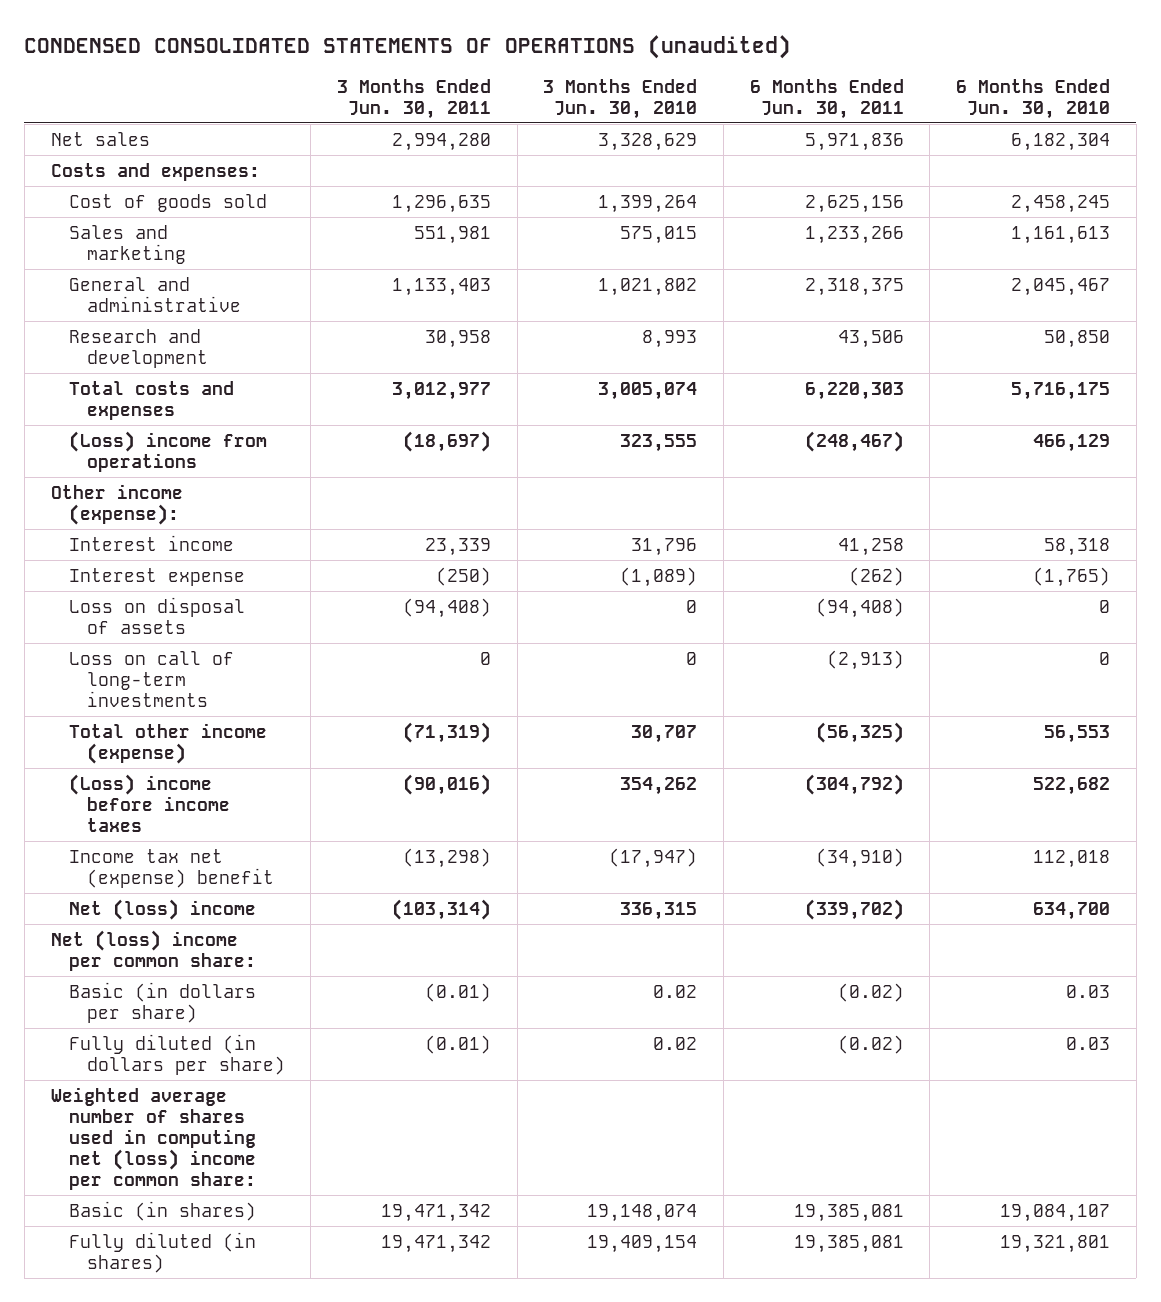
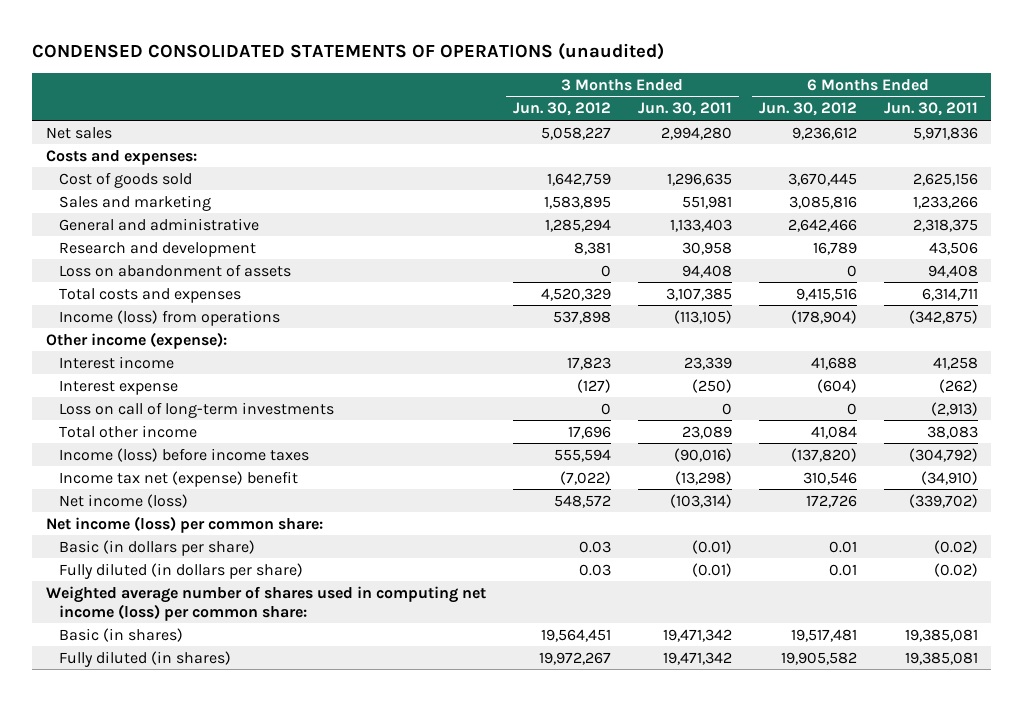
[543,78,698,119] 3 Months Ended Jun. 30, 2010 -> none
[956,78,1111,119] 6 Months Ended Jun. 30, 2010 -> none
none -> [512,102,611,117] Jun. 30, 2012
none -> [758,102,857,117] Jun. 30, 2012
none -> [59,263,292,277] Loss on abandonment of assets
[392,381,492,400] 3,012,977 -> [665,287,732,301] 3,107,385
[804,381,904,400] 6,220,303 -> [921,287,978,301] 6,314,711
[68,430,267,472] (Loss) income from operations -> [59,309,281,326] Income (loss) from operations
[403,430,492,452] (18,697) -> [673,309,732,324] (113,105)
[804,430,904,452] (248,467) -> [908,309,978,324] (342,875)
[68,596,245,634] Loss on disposal of assets -> none
[68,722,267,764] Total other income (expense) -> [59,424,198,438] Total other income
[403,721,492,743] (71,319) -> [681,425,732,439] 23,089
[815,721,904,743] (56,325) -> [926,425,978,439] 38,083
[68,773,230,832] (Loss) income before income taxes -> [59,447,310,462] Income (loss) before income taxes
[68,898,256,920] Net (loss) income -> [59,493,189,508] Net income (loss)
[50,929,256,971] Net (loss) income per common share: -> [45,515,323,533] Net income (loss) per common share:
[50,1086,256,1190] Weighted average number of shares used in computing net (loss) income per common share: -> [45,585,486,621] Weighted average number of shares used in computing net income (loss) per common share:

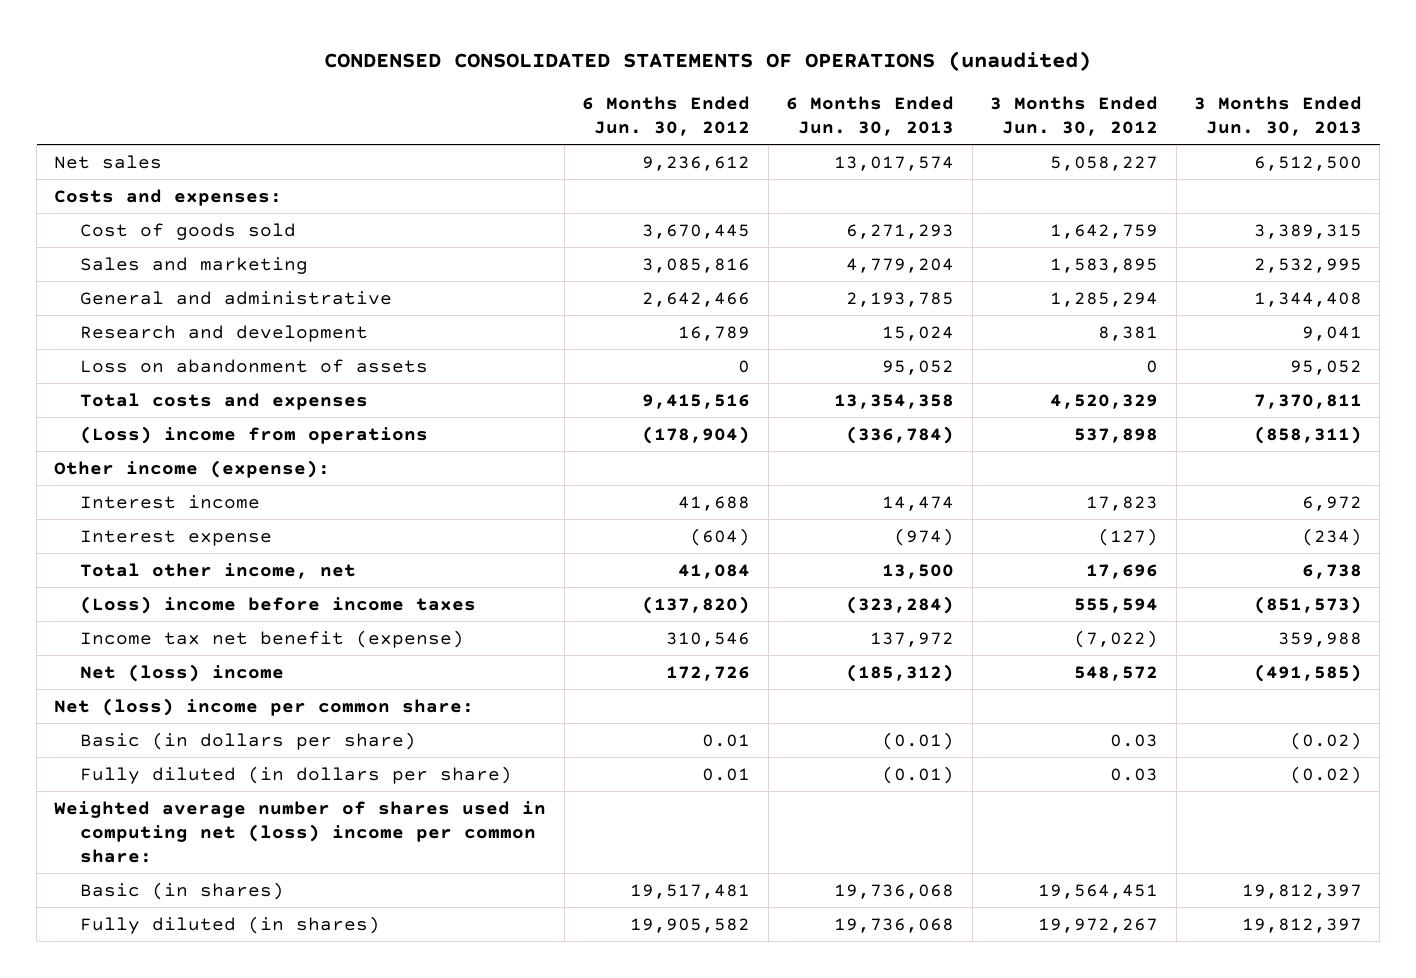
[637,102,732,117] Jun. 30, 2011 -> none
[883,102,978,117] Jun. 30, 2011 -> none
none -> [786,96,955,137] 6 Months Ended Jun. 30, 2013
none -> [1193,96,1362,137] 3 Months Ended Jun. 30, 2013
[59,309,281,326] Income (loss) from operations -> [80,425,429,444] (Loss) income from operations
[59,401,335,418] Loss on call of long-term investments -> none
[59,424,198,438] Total other income -> [80,562,357,579] Total other income, net
[59,447,310,462] Income (loss) before income taxes -> [80,595,477,614] (Loss) income before income taxes
[59,470,299,487] Income tax net (expense) benefit -> [80,629,465,648] Income tax net benefit (expense)
[59,493,189,508] Net income (loss) -> [80,663,285,682] Net (loss) income
[45,515,323,533] Net income (loss) per common share: -> [54,697,475,716] Net (loss) income per common share:
[45,585,486,621] Weighted average number of shares used in computing net income (loss) per common share: -> [54,800,547,864] Weighted average number of shares used in computing net (loss) income per common share:

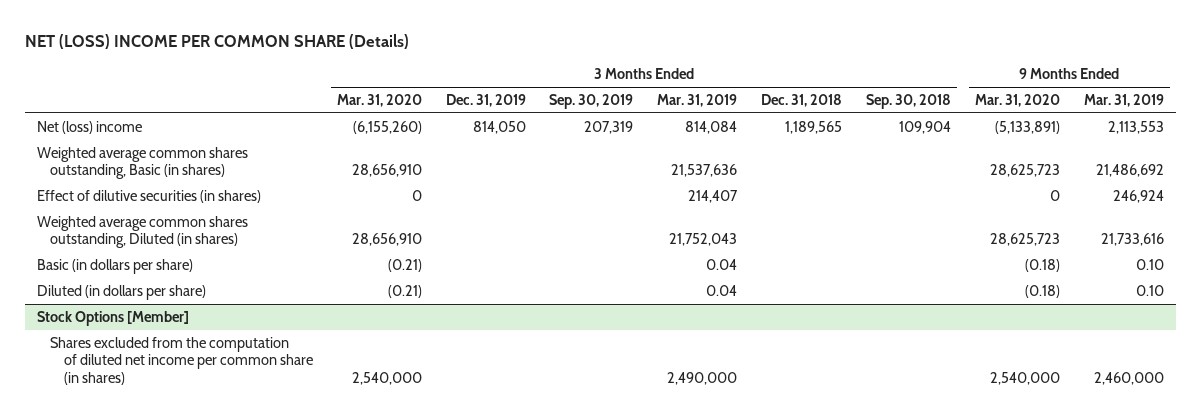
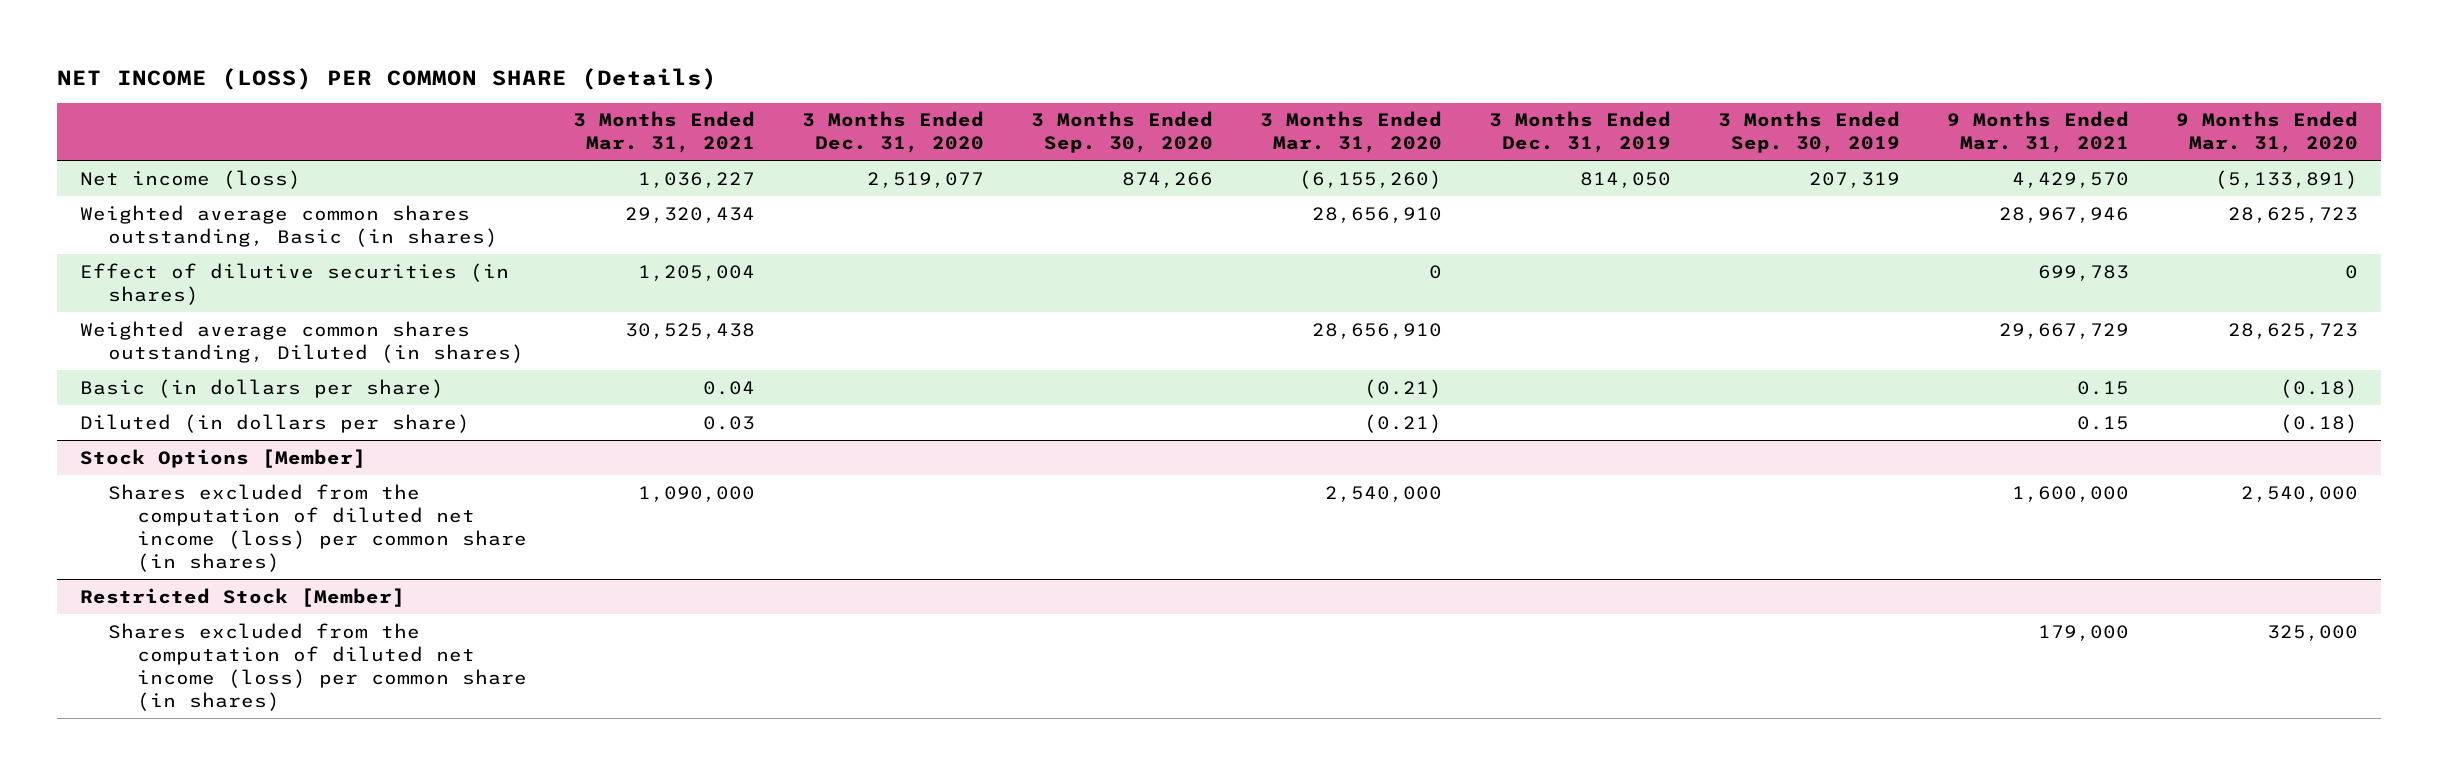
[25,34,410,50] NET (LOSS) INCOME PER COMMON SHARE (Details) -> [56,67,717,90] NET INCOME (LOSS) PER COMMON SHARE (Details)
[657,94,738,108] Mar. 31, 2019 -> none
[761,94,843,108] Dec. 31, 2018 -> none
[865,94,951,110] Sep. 30, 2018 -> none
[1083,94,1164,108] Mar. 31, 2019 -> none
none -> [573,111,756,154] 3 Months Ended Mar. 31, 2021
none -> [802,111,985,154] 3 Months Ended Dec. 31, 2020
none -> [1031,111,1214,154] 3 Months Ended Sep. 30, 2020
none -> [1946,111,2129,154] 9 Months Ended Mar. 31, 2021
[36,120,142,134] Net (loss) income -> [80,169,302,189] Net income (loss)
[50,336,313,386] Shares excluded from the computation of diluted net income per common share (in shares) -> [108,483,527,572] Shares excluded from the computation of diluted net income (loss) per common share (in shares)
none -> [80,587,406,607] Restricted Stock [Member]
none -> [108,622,527,711] Shares excluded from the computation of diluted net income (loss) per common share (in shares)

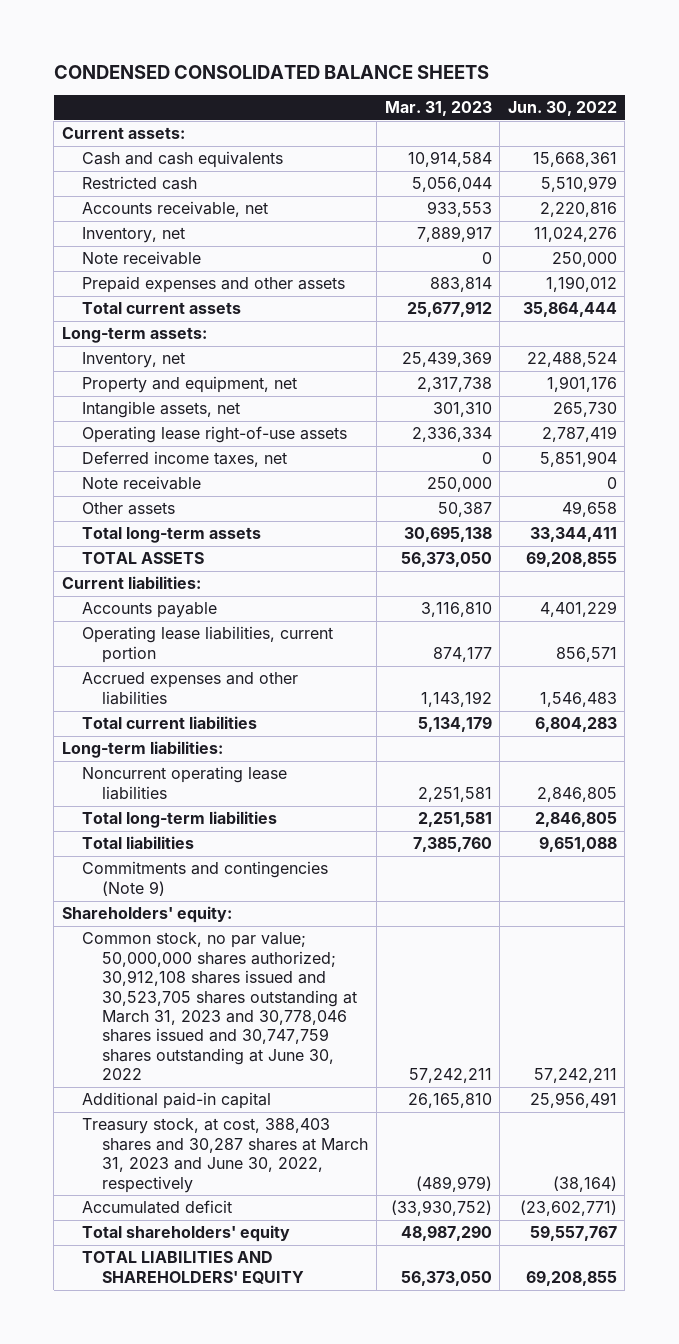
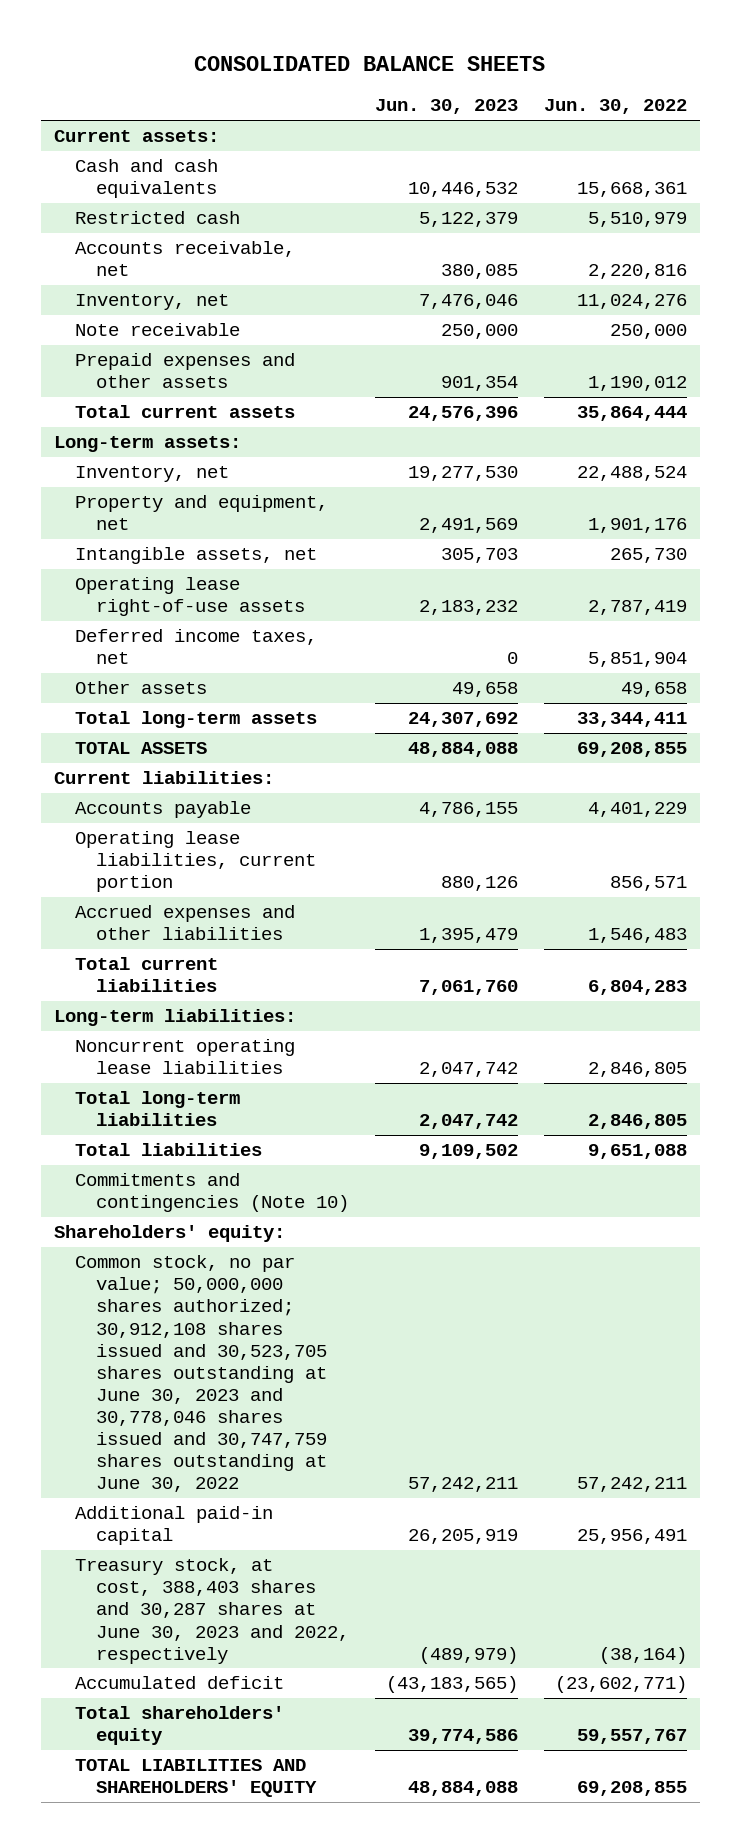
[53,64,489,79] CONDENSED CONSOLIDATED BALANCE SHEETS -> [194,56,546,72] CONSOLIDATED BALANCE SHEETS
[384,100,492,116] Mar. 31, 2023 -> none
none -> [374,99,518,115] Jun. 30, 2023
[82,476,202,491] Note receivable -> none
[82,861,329,896] Commitments and contingencies (Note 9) -> [74,1173,349,1213] Commitments and contingencies (Note 10)
[82,932,358,1081] Common stock, no par value; 50,000,000 shares authorized; 30,912,108 shares issued and 30,523,705 shares outstanding at March 31, 2023 and 30,778,046 shares issued and 30,747,759 shares outstanding at June 30, 2022 -> [74,1255,327,1493] Common stock, no par value; 50,000,000 shares authorized; 30,912,108 shares issued and 30,523,705 shares outstanding at June 30, 2023 and 30,778,046 shares issued and 30,747,759 shares outstanding at June 30, 2022
[82,1118,369,1193] Treasury stock, at cost, 388,403 shares and 30,287 shares at March 31, 2023 and June 30, 2022, respectively -> [74,1558,349,1664] Treasury stock, at cost, 388,403 shares and 30,287 shares at June 30, 2023 and 2022, respectively

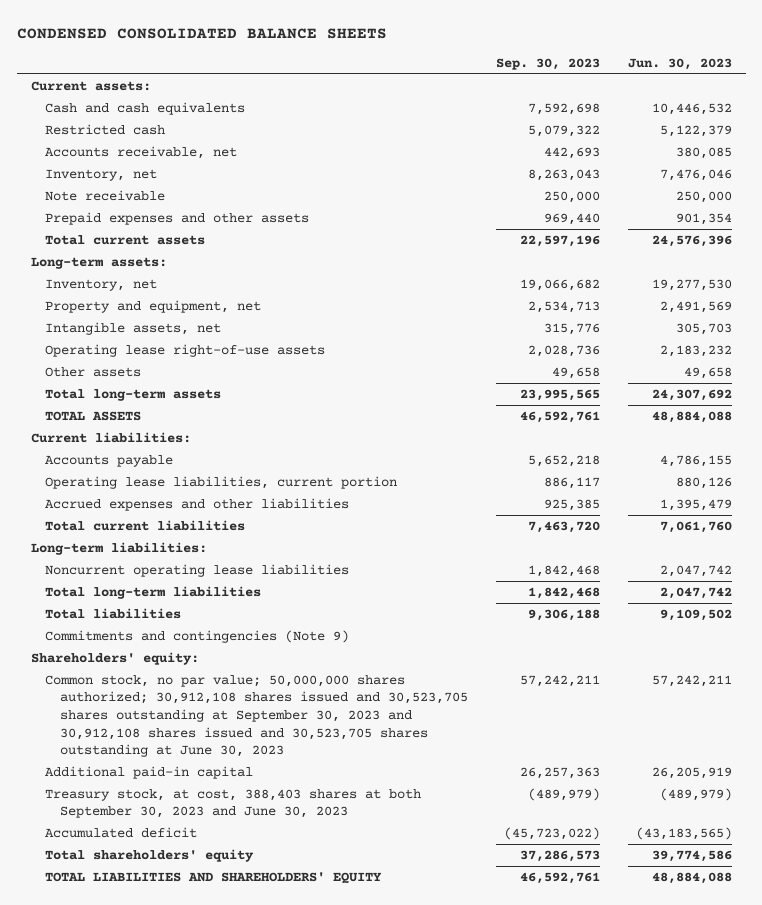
[194,56,546,72] CONSOLIDATED BALANCE SHEETS -> [16,28,387,40] CONDENSED CONSOLIDATED BALANCE SHEETS
[543,99,687,115] Jun. 30, 2022 -> none
none -> [495,58,600,71] Sep. 30, 2023
[74,629,317,665] Deferred income taxes, net -> none
[74,1173,349,1213] Commitments and contingencies (Note 10) -> [45,629,350,643] Commitments and contingencies (Note 9)
[74,1255,327,1493] Common stock, no par value; 50,000,000 shares authorized; 30,912,108 shares issued and 30,523,705 shares outstanding at June 30, 2023 and 30,778,046 shares issued and 30,747,759 shares outstanding at June 30, 2022 -> [45,674,468,758] Common stock, no par value; 50,000,000 shares authorized; 30,912,108 shares issued and 30,523,705 shares outstanding at September 30, 2023 and 30,912,108 shares issued and 30,523,705 shares outstanding at June 30, 2023
[74,1558,349,1664] Treasury stock, at cost, 388,403 shares and 30,287 shares at June 30, 2023 and 2022, respectively -> [45,788,422,819] Treasury stock, at cost, 388,403 shares at both September 30, 2023 and June 30, 2023

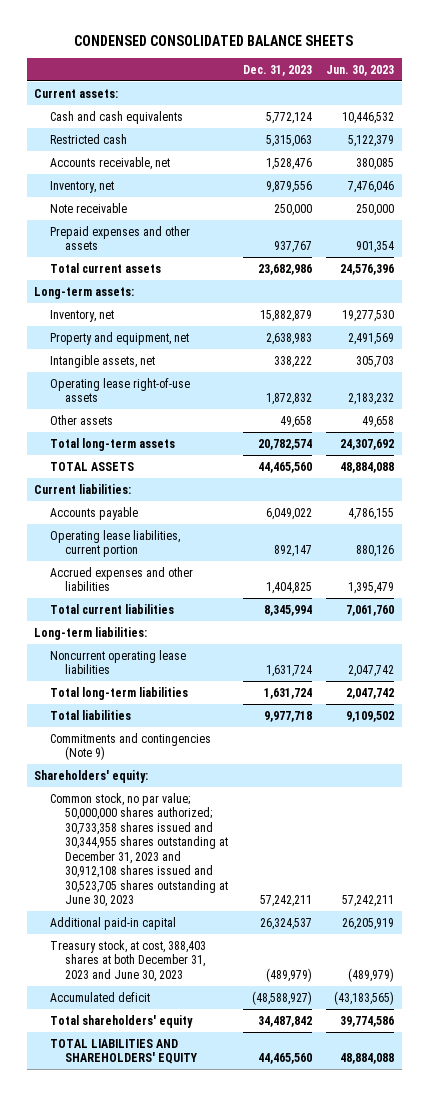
[495,58,600,71] Sep. 30, 2023 -> none
none -> [242,64,312,76] Dec. 31, 2023
[45,674,468,758] Common stock, no par value; 50,000,000 shares authorized; 30,912,108 shares issued and 30,523,705 shares outstanding at September 30, 2023 and 30,912,108 shares issued and 30,523,705 shares outstanding at June 30, 2023 -> [49,792,228,907] Common stock, no par value; 50,000,000 shares authorized; 30,733,358 shares issued and 30,344,955 shares outstanding at December 31, 2023 and 30,912,108 shares issued and 30,523,705 shares outstanding at June 30, 2023
[45,788,422,819] Treasury stock, at cost, 388,403 shares at both September 30, 2023 and June 30, 2023 -> [49,939,206,982] Treasury stock, at cost, 388,403 shares at both December 31, 2023 and June 30, 2023

